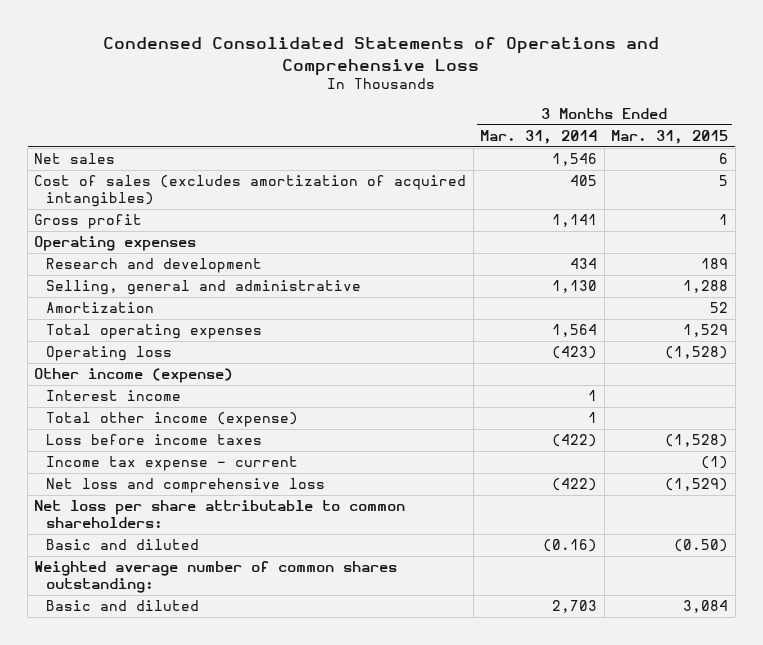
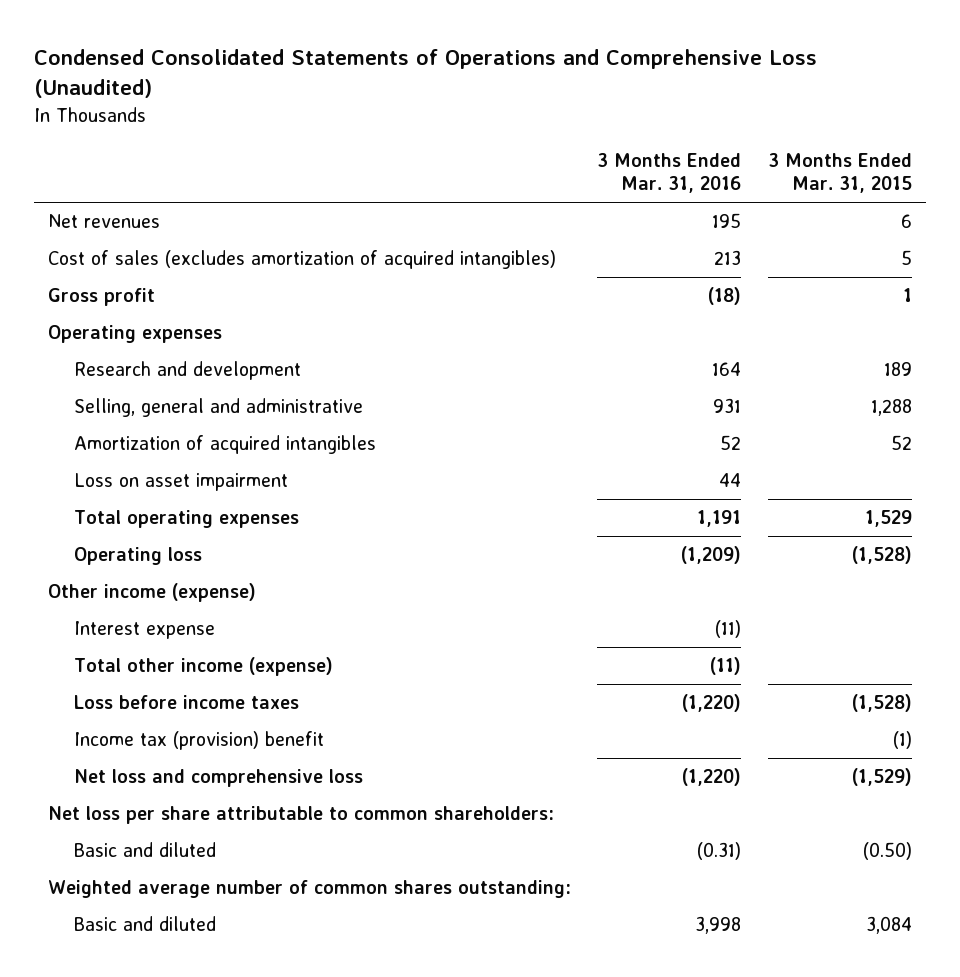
[103,37,660,76] Condensed Consolidated Statements of Operations and Comprehensive Loss -> [34,48,818,99] Condensed Consolidated Statements of Operations and Comprehensive Loss (Unaudited)
[480,130,598,145] Mar. 31, 2014 -> none
none -> [597,152,742,194] 3 Months Ended Mar. 31, 2016
[34,153,116,165] Net sales -> [47,214,160,229] Net revenues
[46,302,155,314] Amortization -> none
none -> [74,435,377,455] Amortization of acquired intangibles
none -> [74,473,289,492] Loss on asset impairment
[46,390,182,402] Interest income -> none
none -> [74,621,216,640] Interest expense
[46,456,299,472] Income tax expense - current -> [74,731,325,751] Income tax (provision) benefit

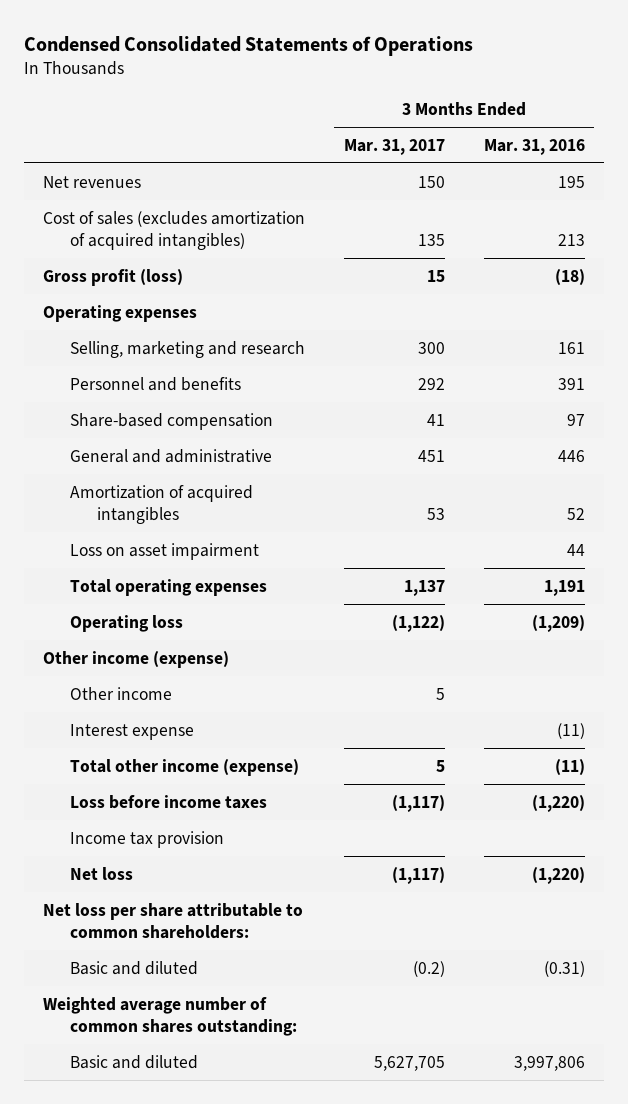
[34,48,818,99] Condensed Consolidated Statements of Operations and Comprehensive Loss (Unaudited) -> [23,35,473,56] Condensed Consolidated Statements of Operations
[768,152,913,194] 3 Months Ended Mar. 31, 2015 -> none
none -> [343,138,445,155] Mar. 31, 2017
[47,288,155,307] Gross profit -> [43,268,184,286] Gross profit (loss)
[74,361,302,381] Research and development -> none
none -> [70,340,306,358] Selling, marketing and research
none -> [70,376,242,391] Personnel and benefits
none -> [70,412,274,430] Share-based compensation
[74,398,364,418] Selling, general and administrative -> [70,448,273,463] General and administrative
[713,398,742,414] 931 -> [557,449,585,462] 446
none -> [70,686,173,700] Other income
[74,731,325,751] Income tax (provision) benefit -> [70,830,225,848] Income tax provision
[74,769,364,788] Net loss and comprehensive loss -> [70,866,134,880] Net loss
[695,916,742,935] 3,998 -> [513,1055,585,1071] 3,997,806

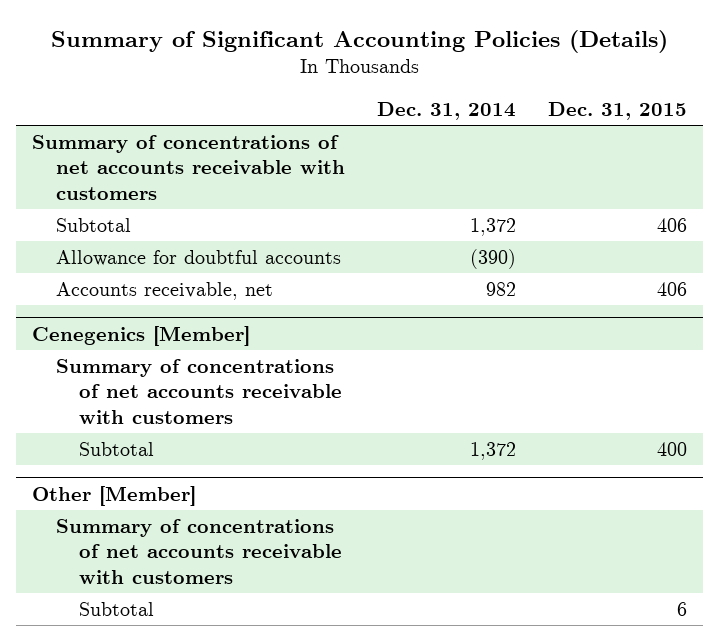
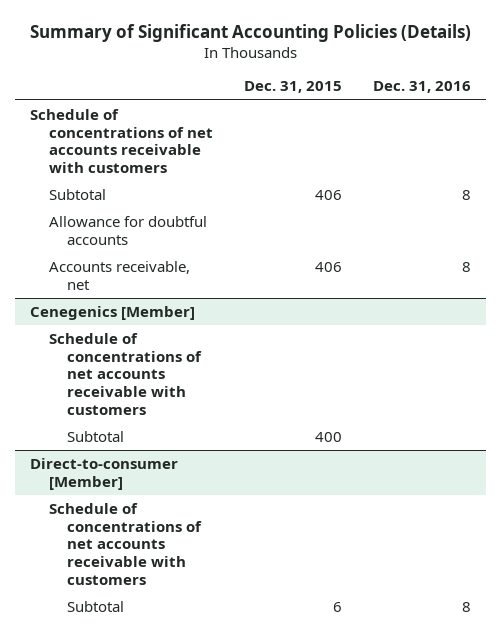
[376,102,516,121] Dec. 31, 2014 -> none
none -> [372,81,471,94] Dec. 31, 2016
[32,134,345,200] Summary of concentrations of net accounts receivable with customers -> [30,108,213,173] Schedule of concentrations of net accounts receivable with customers
[55,358,342,424] Summary of concentrations of net accounts receivable with customers -> [48,332,203,415] Schedule of concentrations of net accounts receivable with customers
[32,485,197,506] Other [Member] -> none
none -> [30,457,179,490] Direct-to-consumer [Member]
[55,518,342,584] Summary of concentrations of net accounts receivable with customers -> [48,502,203,585] Schedule of concentrations of net accounts receivable with customers

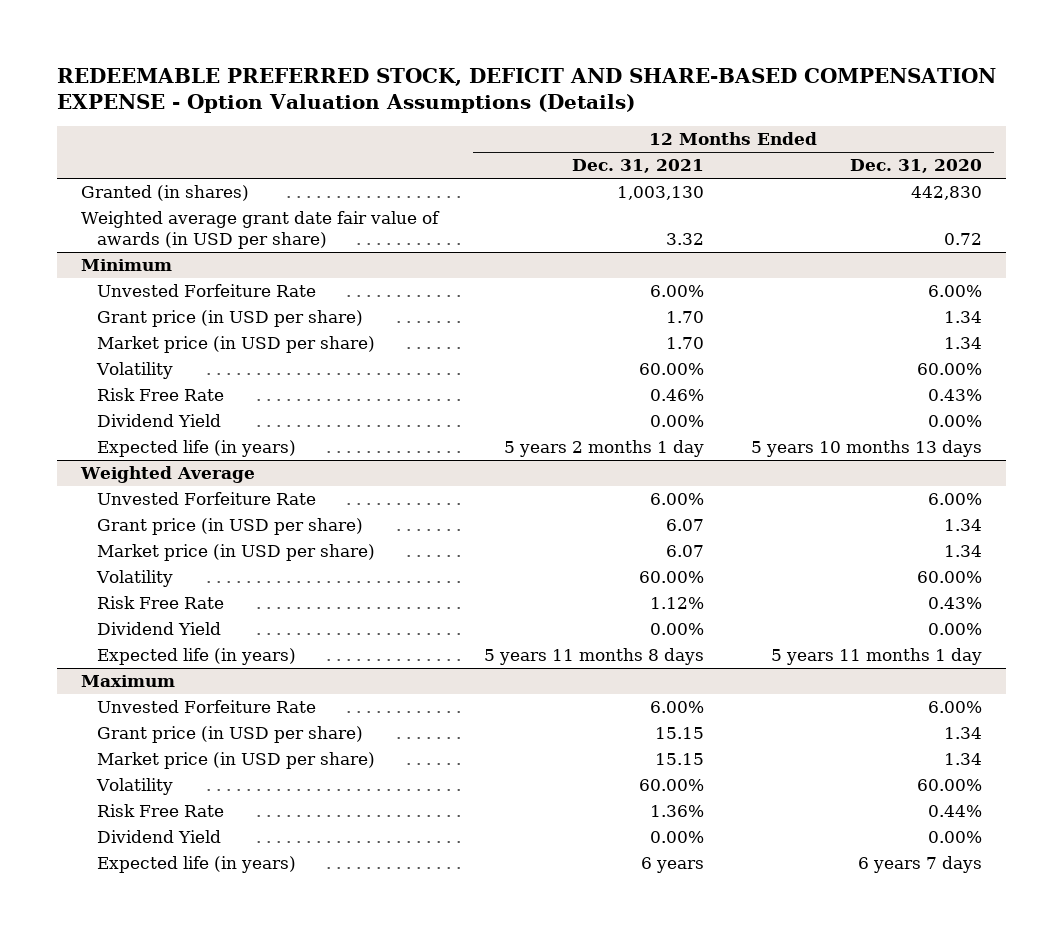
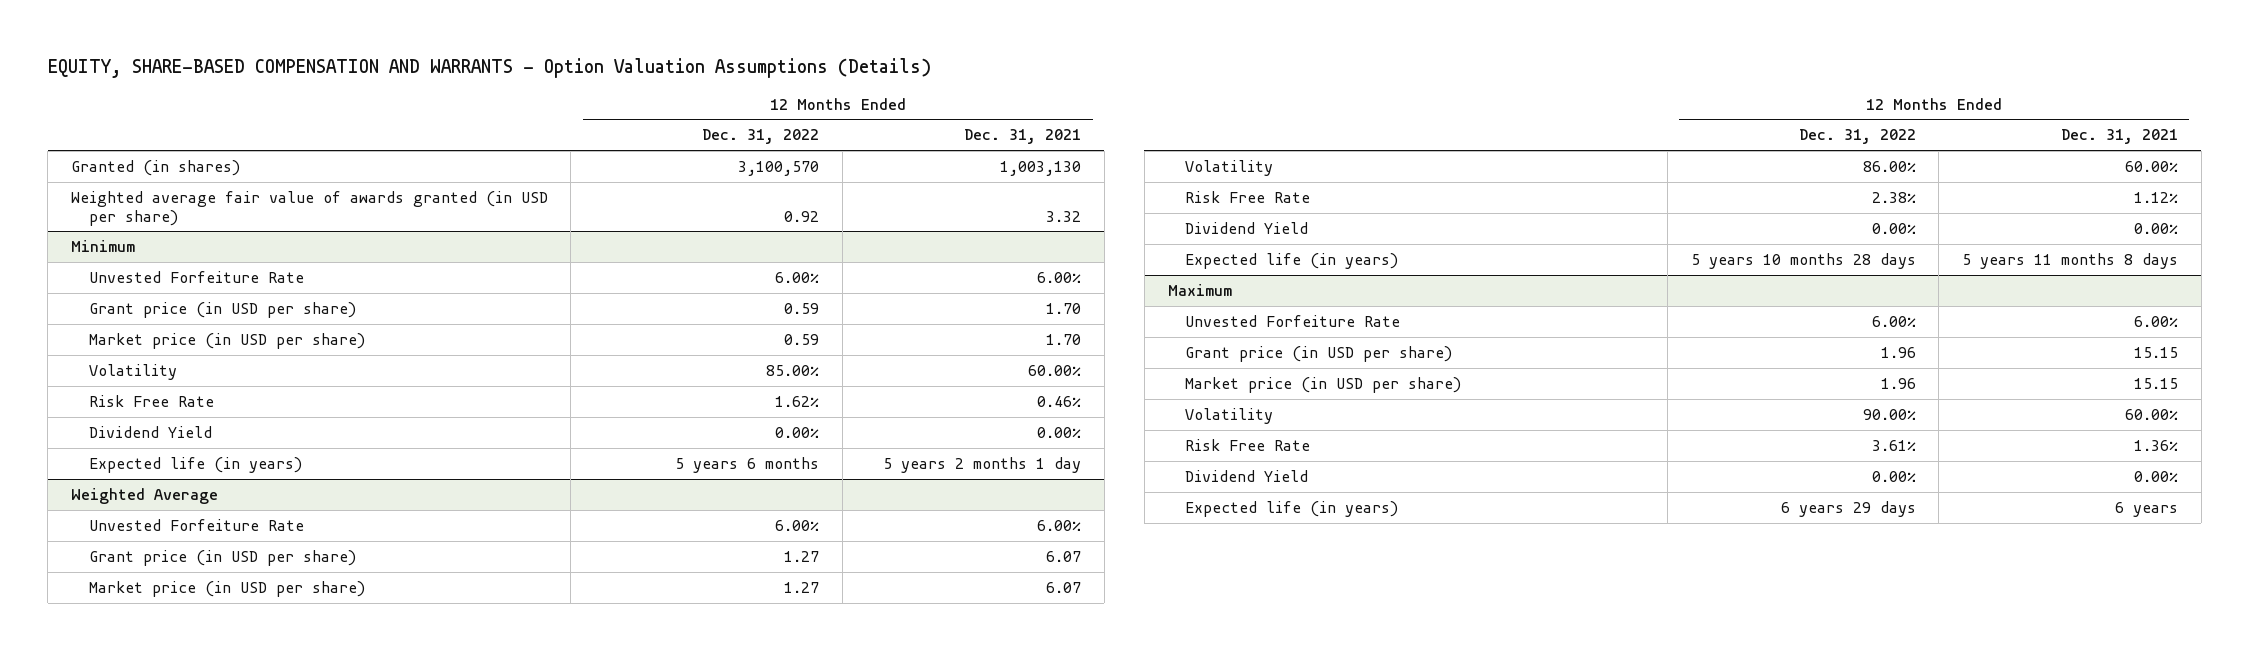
[57,68,997,114] REDEEMABLE PREFERRED STOCK, DEFICIT AND SHARE-BASED COMPENSATION EXPENSE - Option Valuation Assumptions (Details) -> [47,57,931,78] EQUITY, SHARE-BASED COMPENSATION AND WARRANTS - Option Valuation Assumptions (Details)
[850,159,983,174] Dec. 31, 2020 -> none
none -> [702,129,820,145] Dec. 31, 2022
[80,211,440,250] Weighted average grant date fair value of awards (in USD per share) -> [70,190,548,226] Weighted average fair value of awards granted (in USD per share)

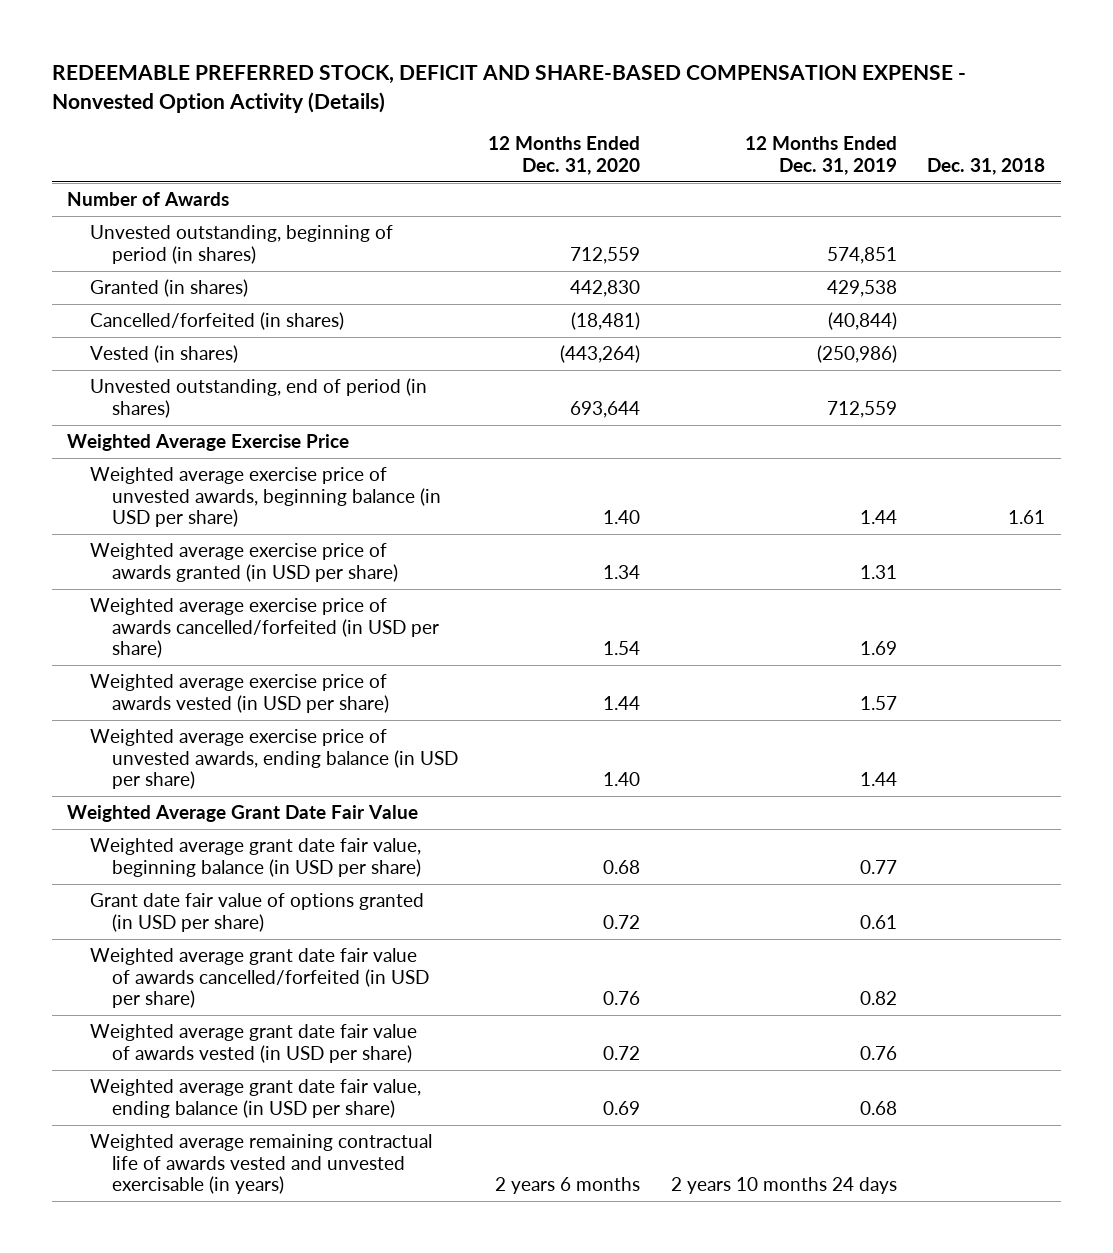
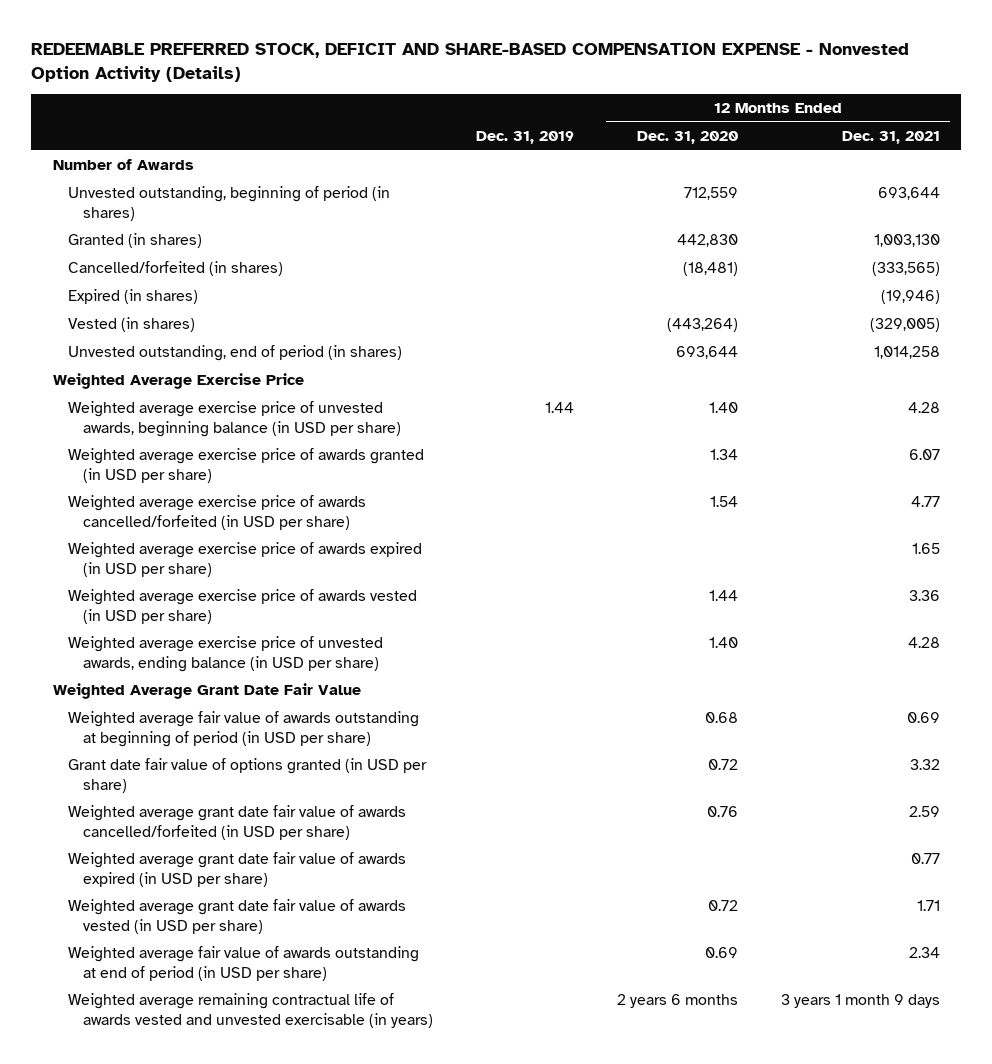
[744,136,897,175] 12 Months Ended Dec. 31, 2019 -> none
[927,157,1046,175] Dec. 31, 2018 -> none
none -> [475,131,574,145] Dec. 31, 2019
none -> [841,131,940,145] Dec. 31, 2021
none -> [67,289,198,305] Expired (in shares)
none -> [67,542,422,577] Weighted average exercise price of awards expired (in USD per share)
[89,838,421,877] Weighted average grant date fair value, beginning balance (in USD per share) -> [67,711,419,747] Weighted average fair value of awards outstanding at beginning of period (in USD per share)
none -> [67,852,406,887] Weighted average grant date fair value of awards expired (in USD per share)
[89,1079,421,1118] Weighted average grant date fair value, ending balance (in USD per share) -> none
none -> [67,946,419,981] Weighted average fair value of awards outstanding at end of period (in USD per share)

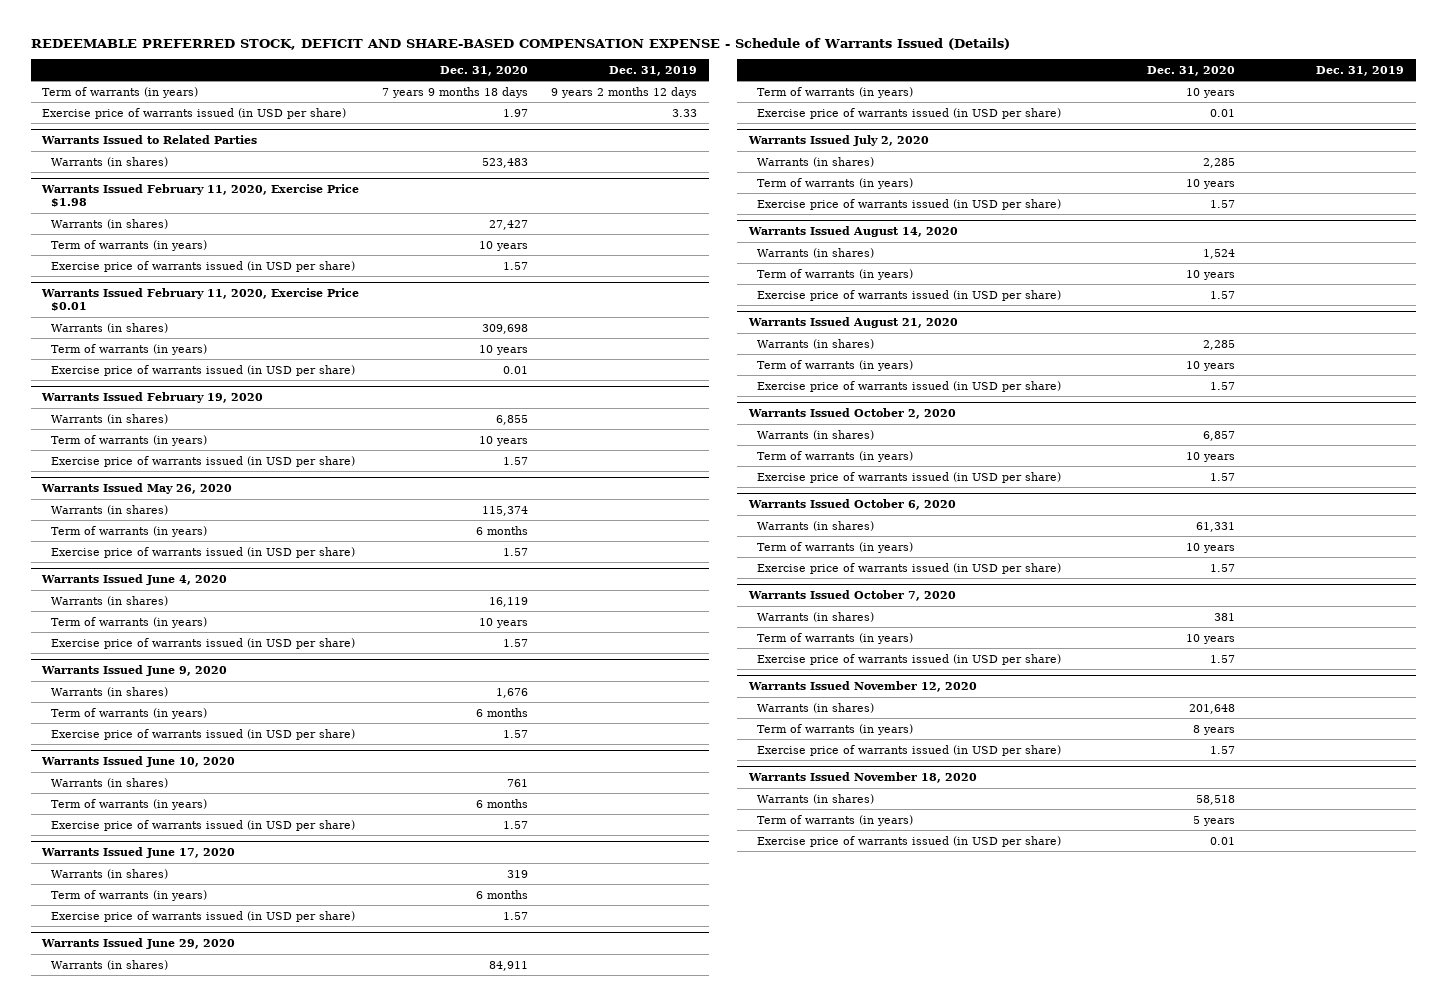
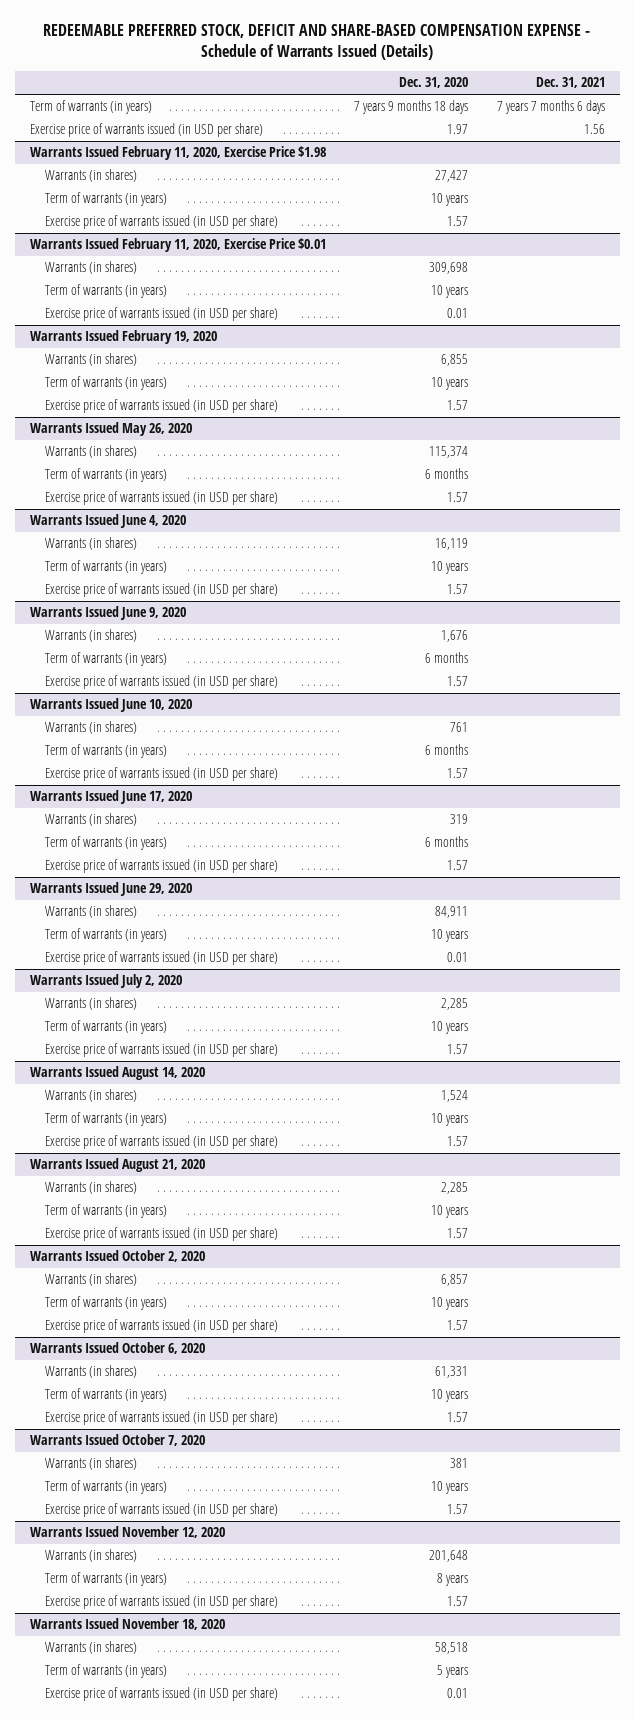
[609,65,698,76] Dec. 31, 2019 -> none
none -> [536,77,606,89] Dec. 31, 2021
[41,135,258,145] Warrants Issued to Related Parties -> none
[50,156,168,167] Warrants (in shares) -> none

